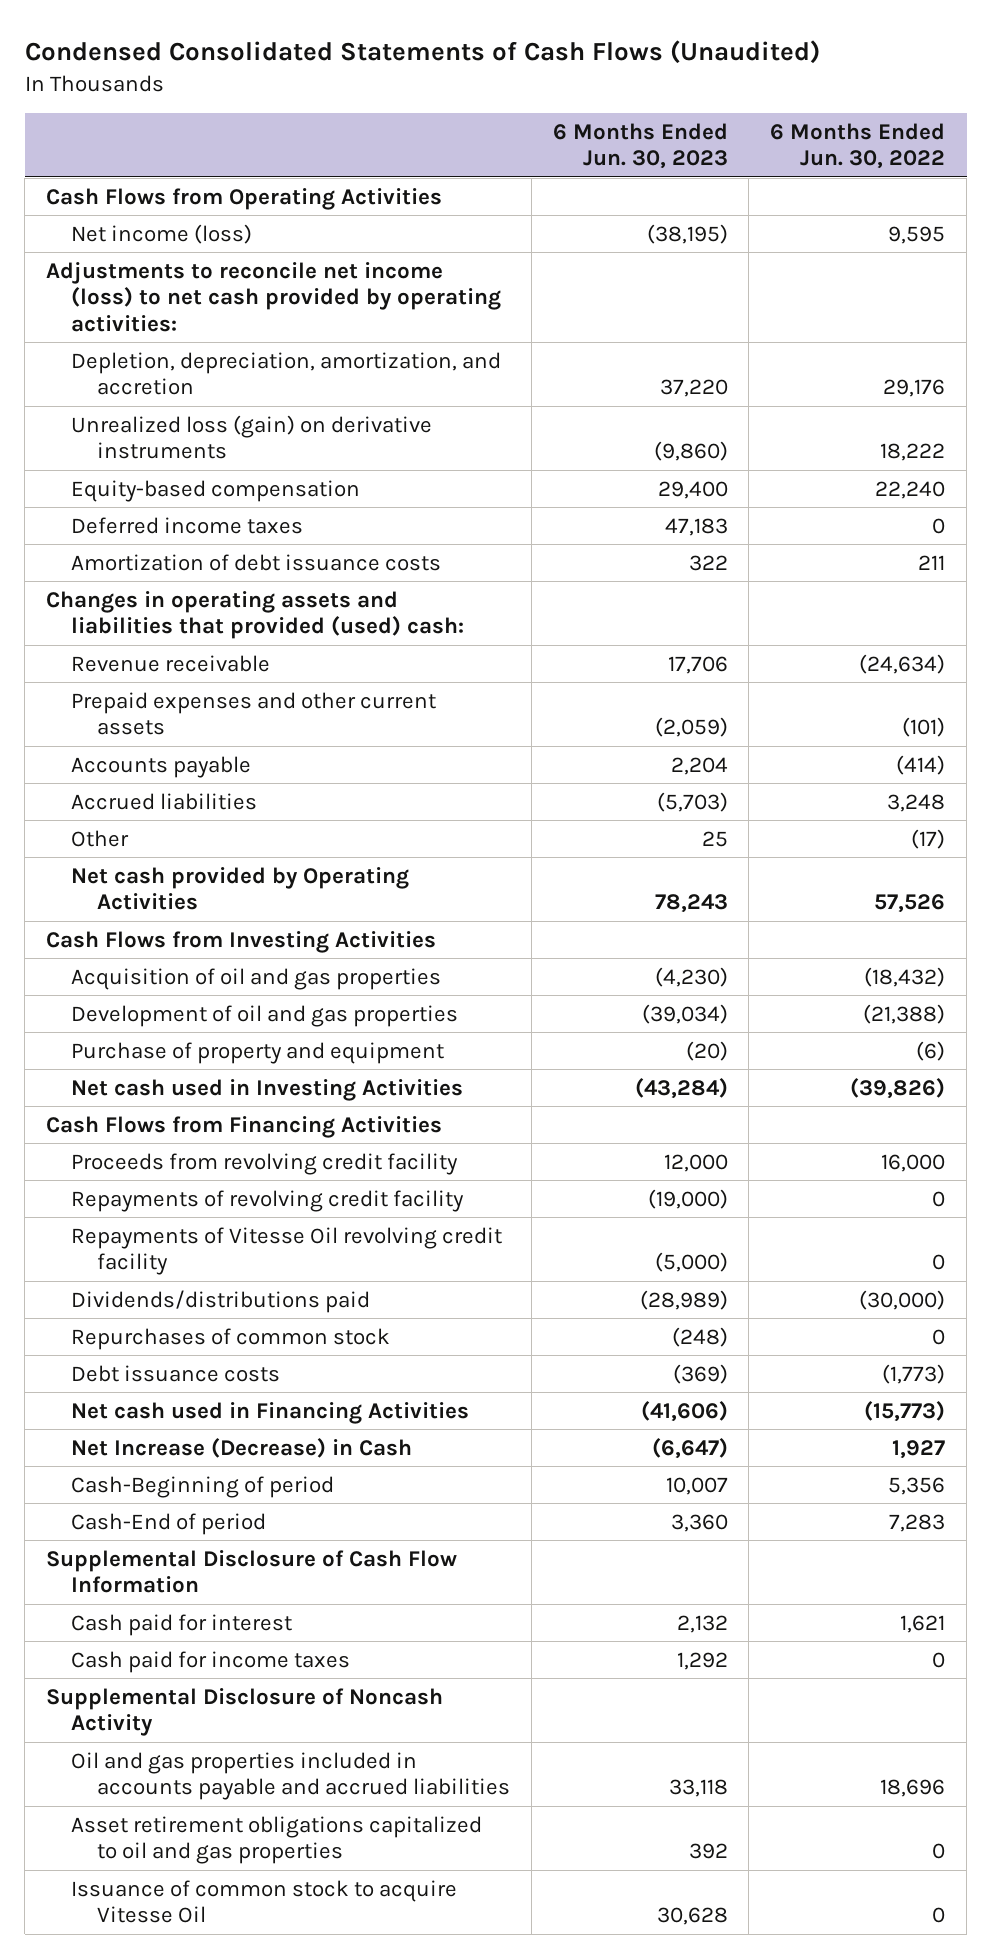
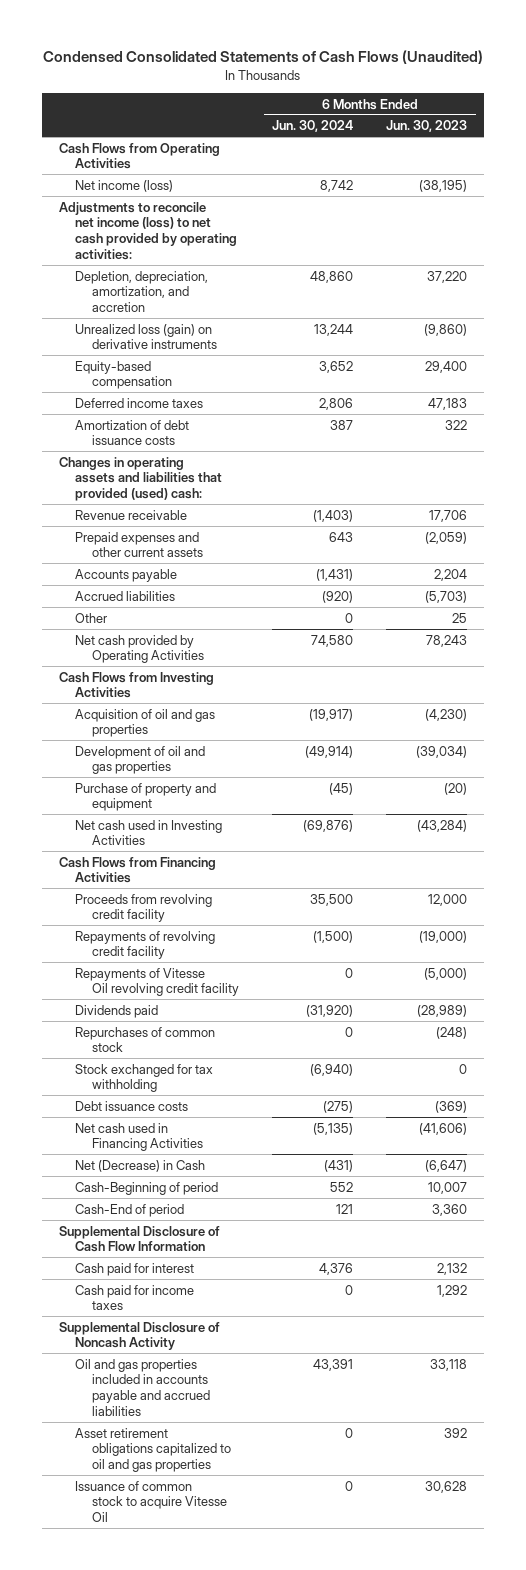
[770,123,946,170] 6 Months Ended Jun. 30, 2022 -> none
none -> [272,120,354,133] Jun. 30, 2024
[71,1289,371,1313] Dividends/distributions paid -> [75,1004,159,1018] Dividends paid
none -> [75,1063,214,1093] Stock exchanged for tax withholding
[71,1437,413,1458] Net Increase (Decrease) in Cash -> [75,1159,206,1172] Net (Decrease) in Cash

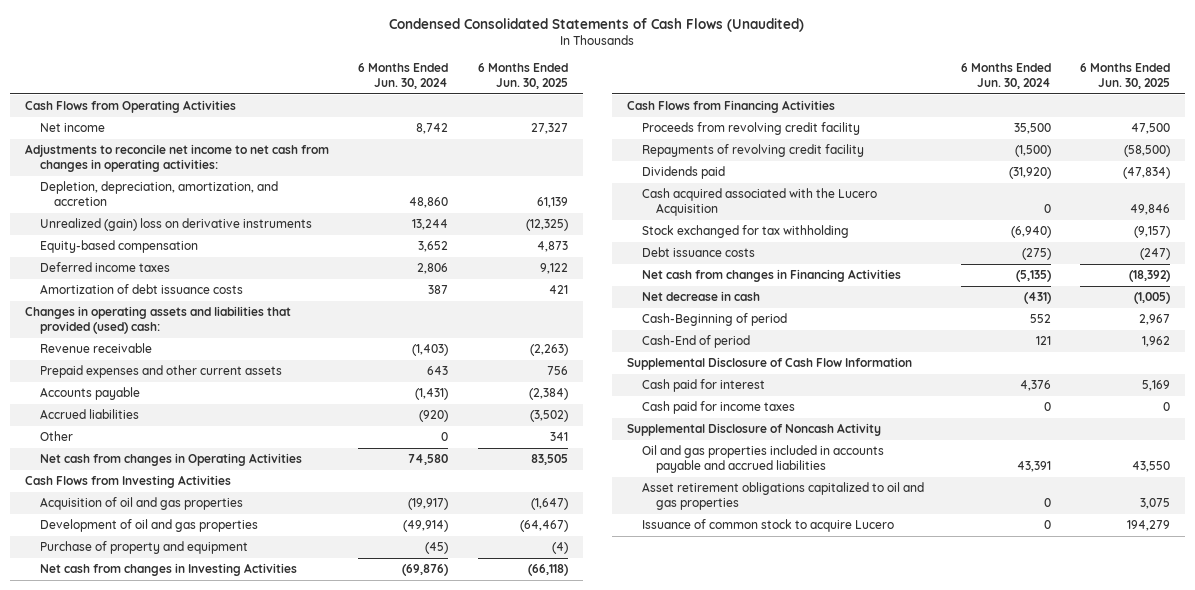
[386,120,468,133] Jun. 30, 2023 -> none
none -> [477,62,568,89] 6 Months Ended Jun. 30, 2025
[75,179,174,192] Net income (loss) -> [39,123,105,133] Net income
[58,201,238,260] Adjustments to reconcile net income (loss) to net cash provided by operating activities: -> [25,144,330,173] Adjustments to reconcile net income to net cash from changes in operating activities:
[75,323,217,350] Unrealized loss (gain) on derivative instruments -> [39,218,312,232] Unrealized (gain) loss on derivative instruments
[75,634,204,664] Net cash provided by Operating Activities -> [39,453,302,467] Net cash from changes in Operating Activities
[75,819,223,846] Net cash used in Investing Activities -> [39,563,297,577] Net cash from changes in Investing Activities
[75,967,239,997] Repayments of Vitesse Oil revolving credit facility -> none
[75,1026,216,1053] Repurchases of common stock -> none
none -> [641,188,877,217] Cash acquired associated with the Lucero Acquisition
[75,1122,203,1152] Net cash used in Financing Activities -> [641,269,901,283] Net cash from changes in Financing Activities
[75,1159,206,1172] Net (Decrease) in Cash -> [641,291,760,302] Net decrease in cash
[75,1480,227,1523] Issuance of common stock to acquire Vitesse Oil -> [641,519,894,533] Issuance of common stock to acquire Lucero

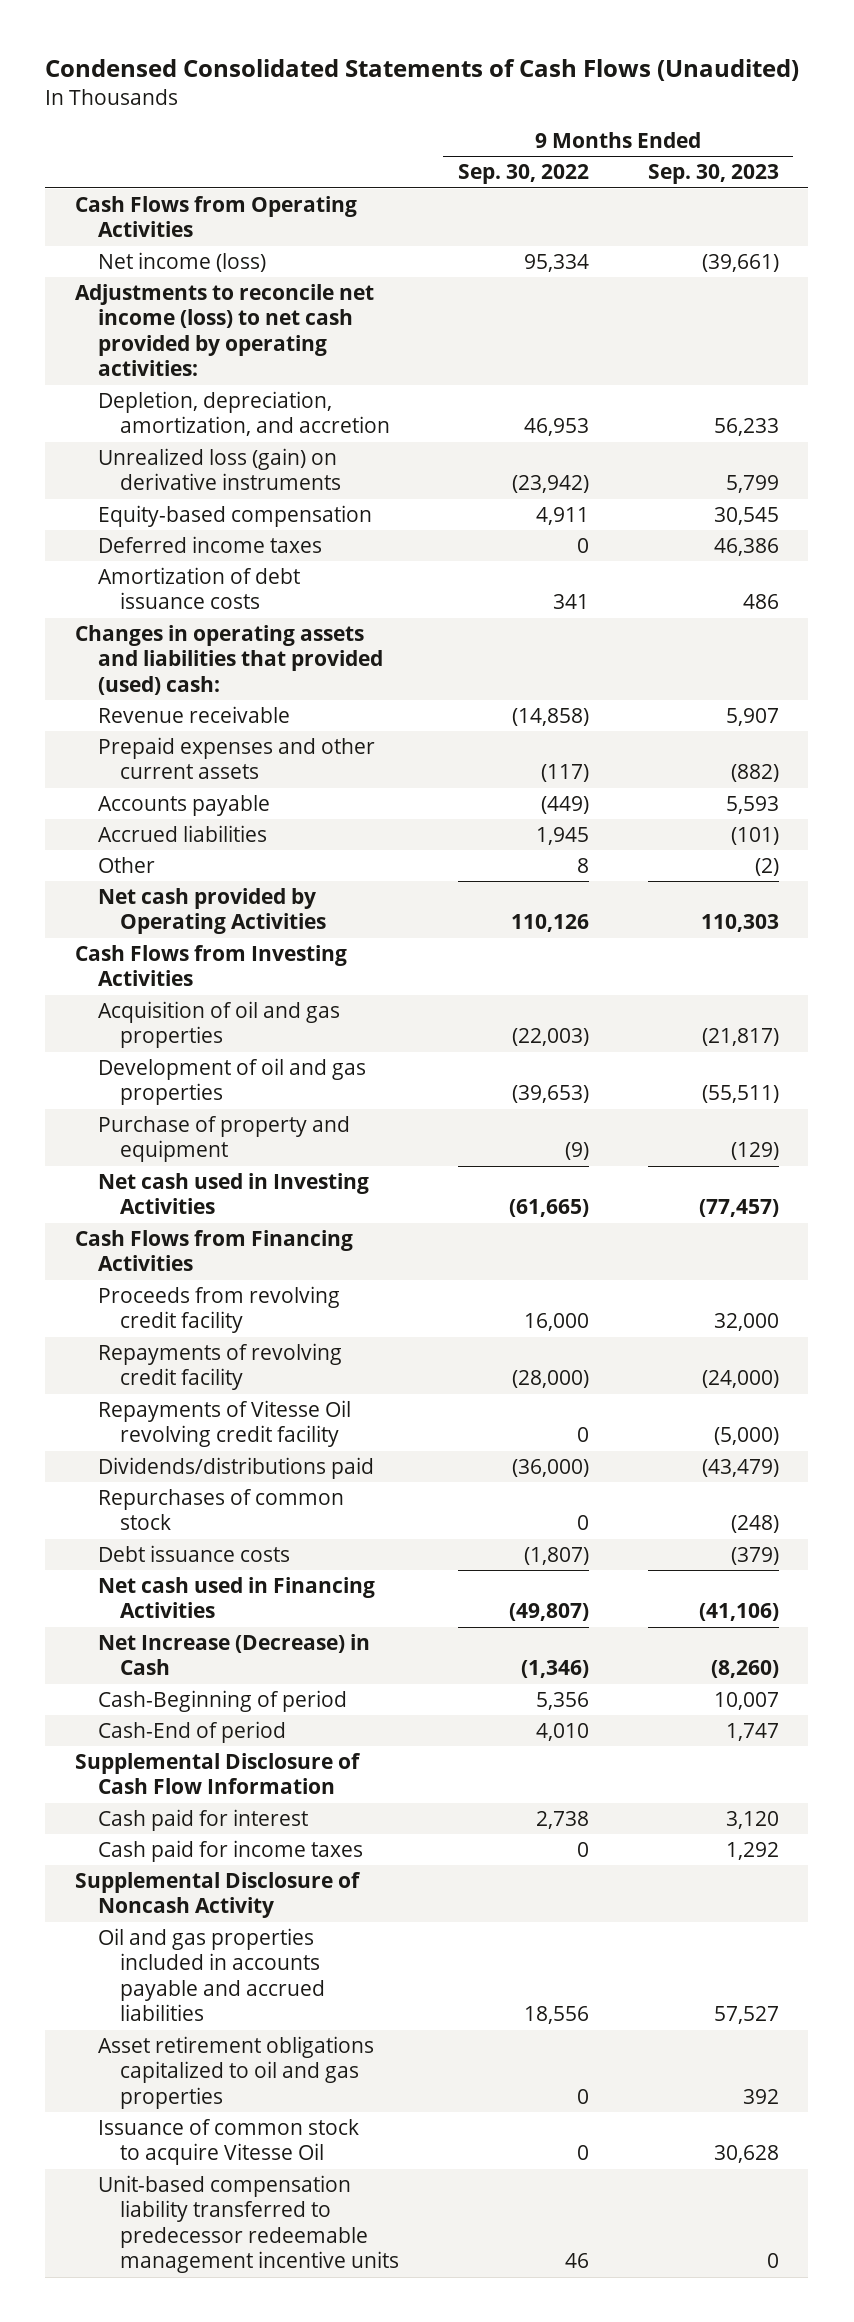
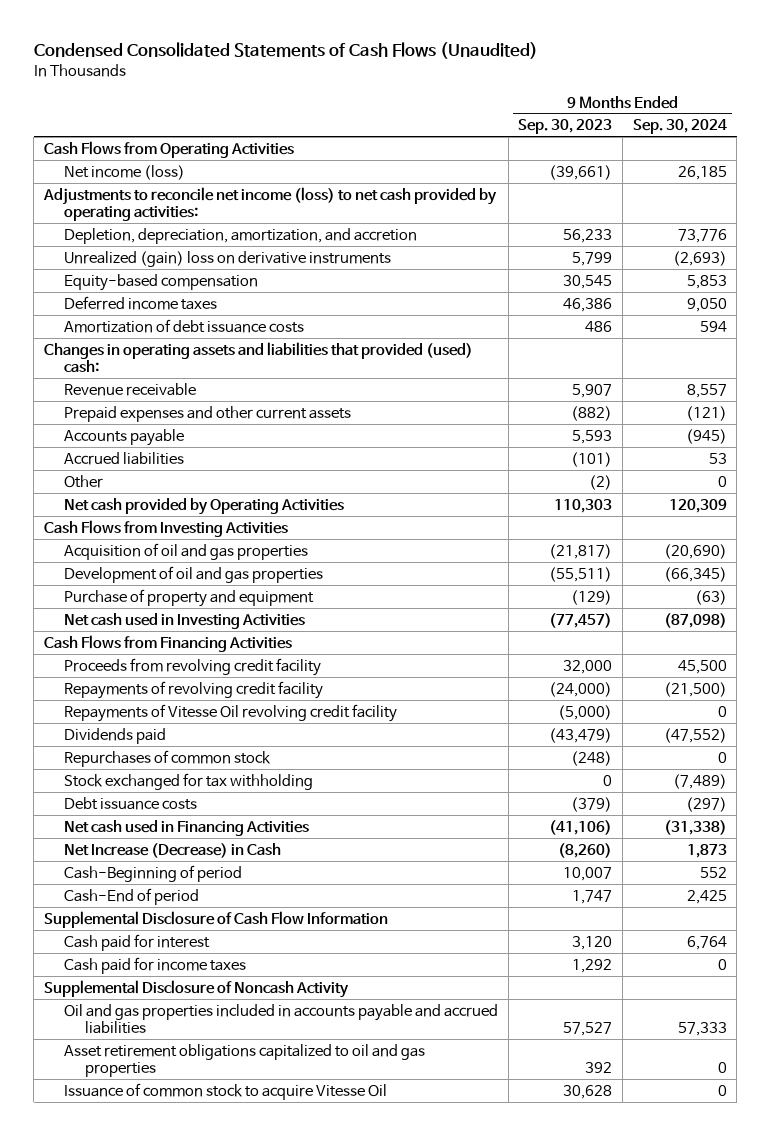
[458,164,590,185] Sep. 30, 2022 -> none
none -> [632,119,727,135] Sep. 30, 2024
[97,447,342,491] Unrealized loss (gain) on derivative instruments -> [64,250,392,267] Unrealized (gain) loss on derivative instruments
[97,1456,374,1479] Dividends/distributions paid -> [64,727,167,744] Dividends paid
none -> [64,772,314,790] Stock exchanged for tax withholding
[97,2174,400,2274] Unit-based compensation liability transferred to predecessor redeemable management incentive units -> none

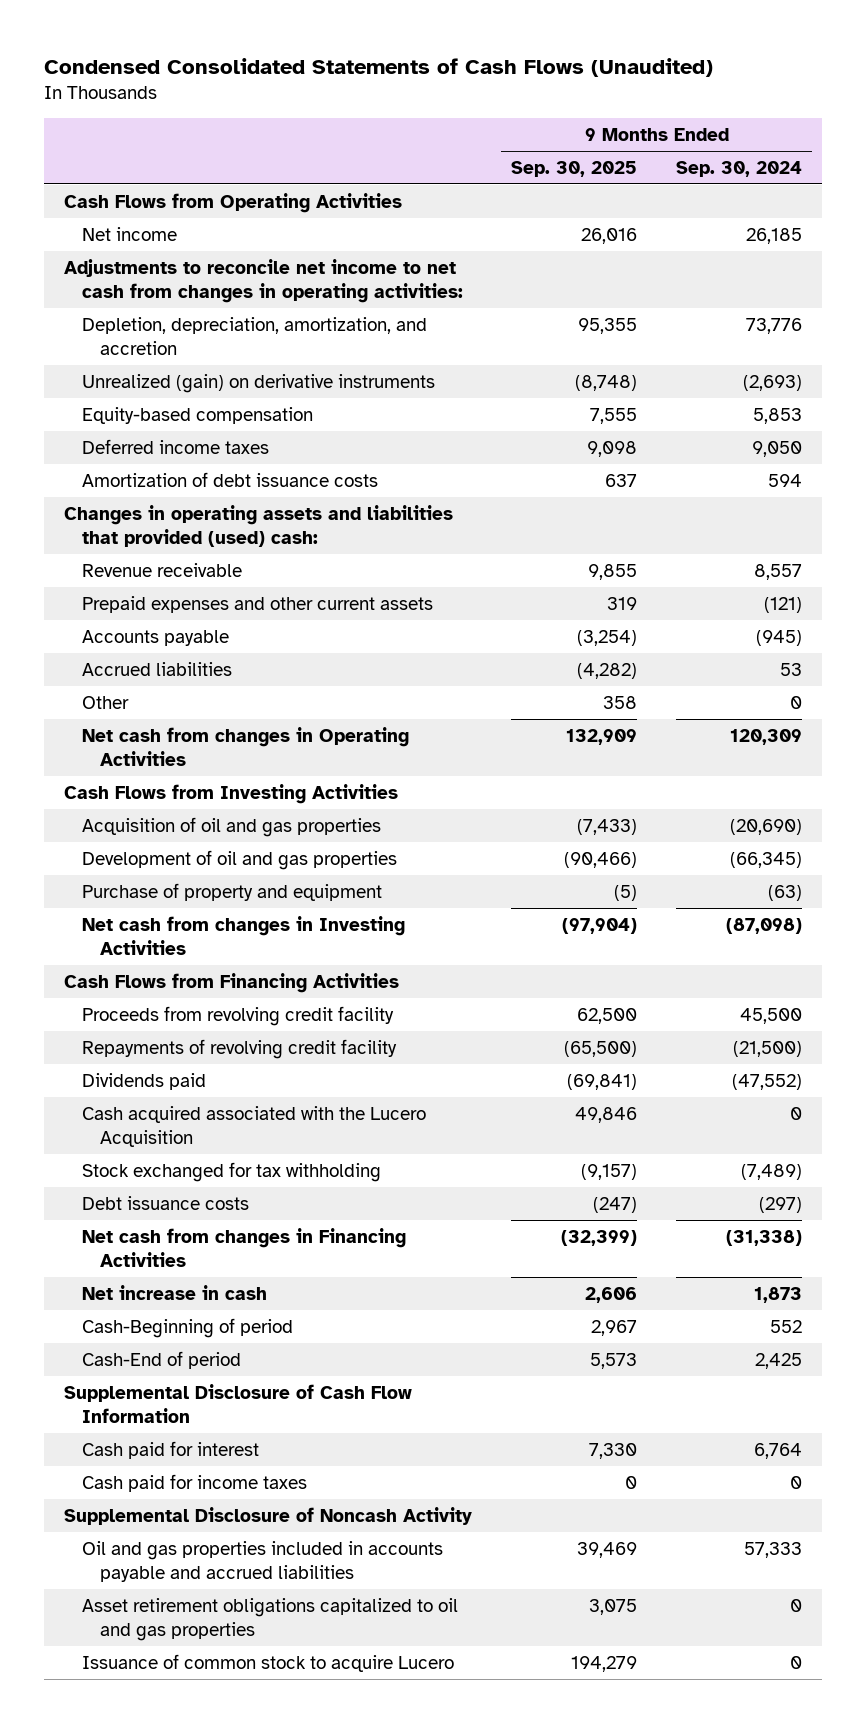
[518,119,613,135] Sep. 30, 2023 -> none
none -> [511,160,638,177] Sep. 30, 2025
[64,164,186,180] Net income (loss) -> [81,226,177,241] Net income
[42,186,497,222] Adjustments to reconcile net income (loss) to net cash provided by operating activities: -> [63,258,463,304] Adjustments to reconcile net income to net cash from changes in operating activities:
[64,250,392,267] Unrealized (gain) loss on derivative instruments -> [81,373,435,393] Unrealized (gain) on derivative instruments
[64,497,345,515] Net cash provided by Operating Activities -> [81,726,409,767] Net cash from changes in Operating Activities
[64,612,306,629] Net cash used in Investing Activities -> [81,915,405,956] Net cash from changes in Investing Activities
[64,703,398,722] Repayments of Vitesse Oil revolving credit facility -> none
[64,749,272,767] Repurchases of common stock -> none
none -> [81,1105,426,1148] Cash acquired associated with the Lucero Acquisition
[64,819,310,836] Net cash used in Financing Activities -> [81,1227,406,1268] Net cash from changes in Financing Activities
[64,842,282,858] Net Increase (Decrease) in Cash -> [81,1284,267,1300] Net increase in cash
[64,1082,388,1100] Issuance of common stock to acquire Vitesse Oil -> [81,1653,454,1672] Issuance of common stock to acquire Lucero

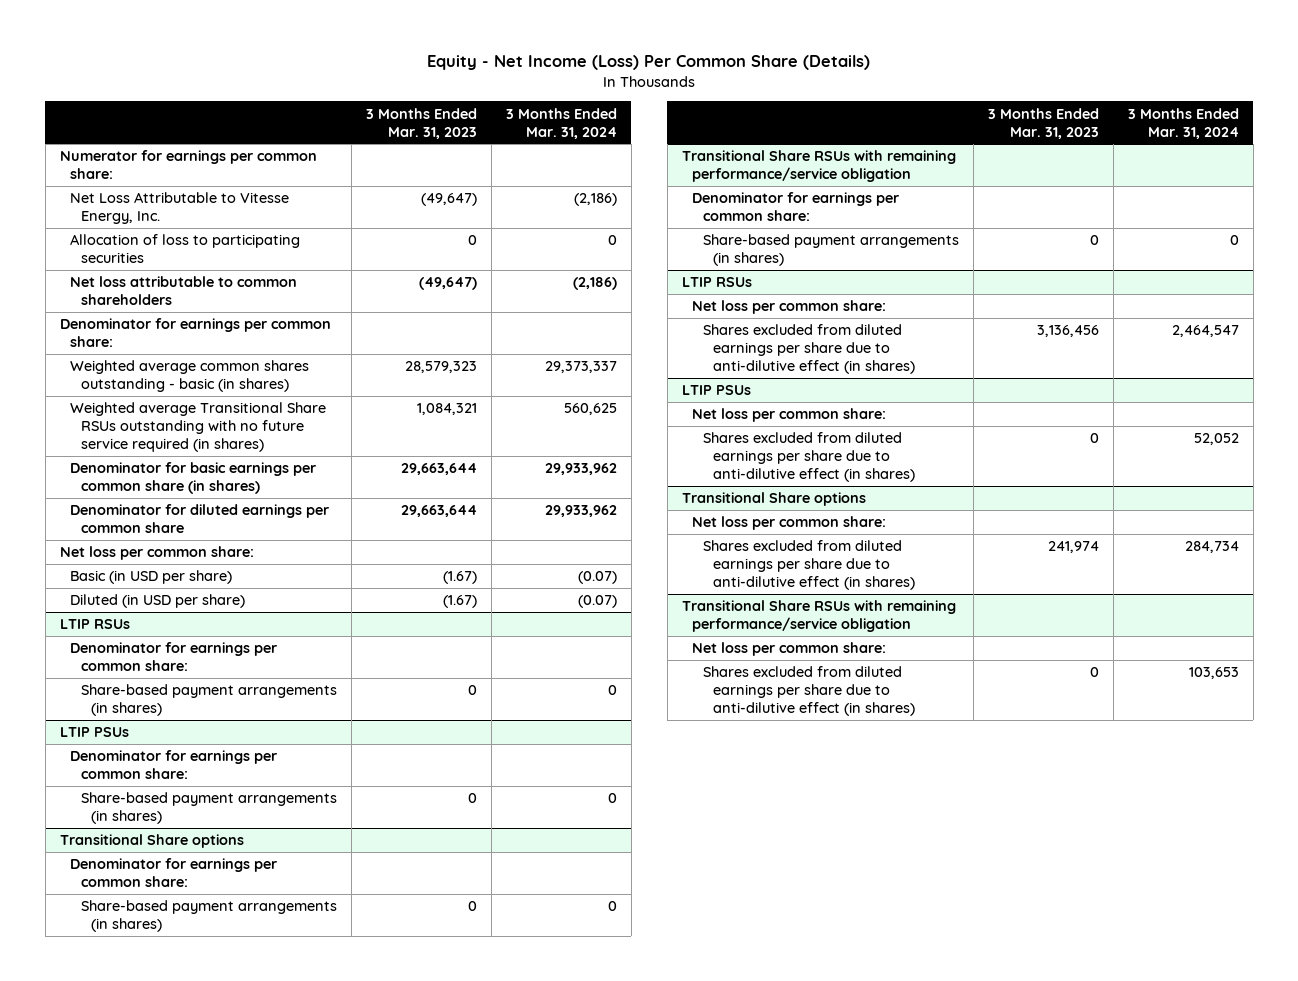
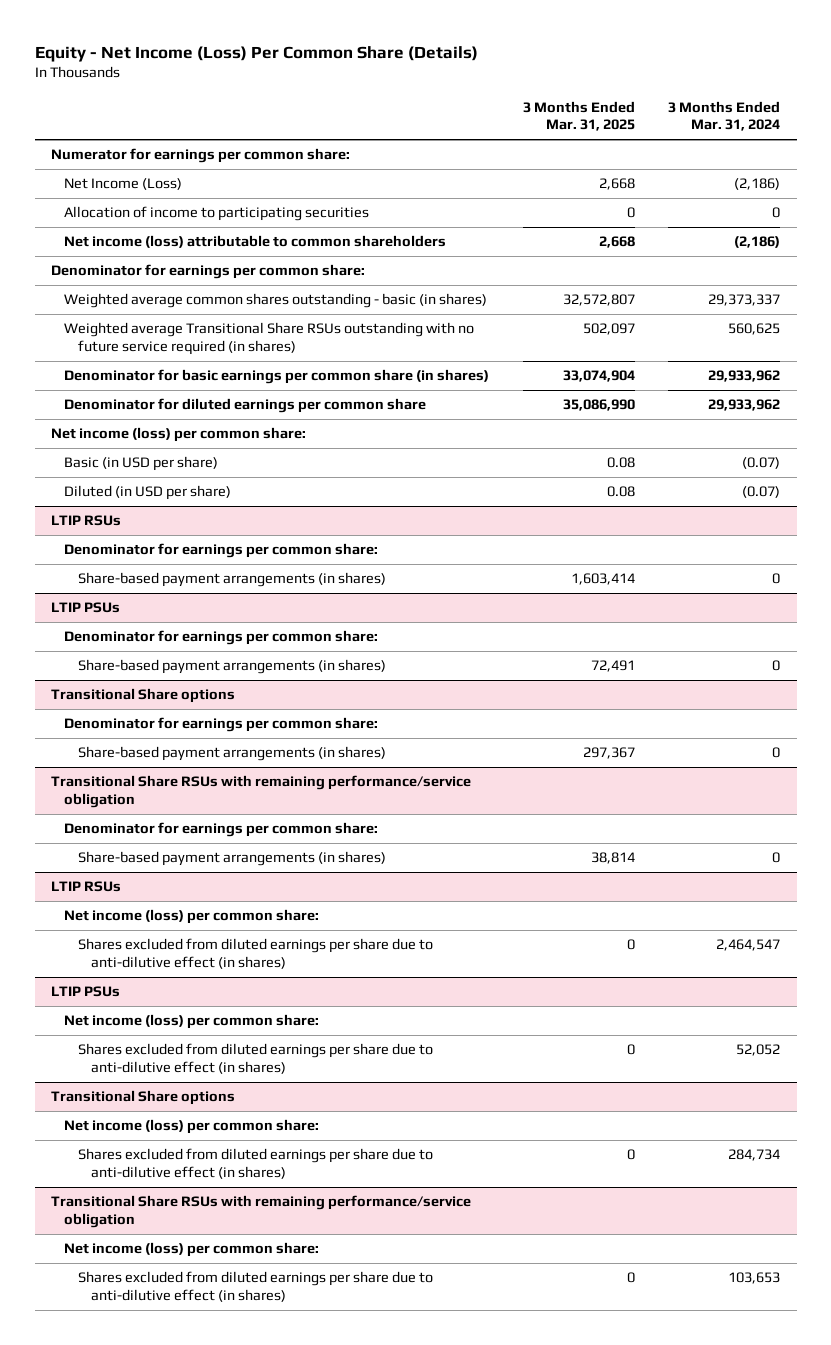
[365,107,477,139] 3 Months Ended Mar. 31, 2023 -> none
none -> [522,100,635,132] 3 Months Ended Mar. 31, 2025
[70,192,290,225] Net Loss Attributable to Vitesse Energy, Inc. -> [64,178,183,191] Net Income (Loss)
[70,234,301,264] Allocation of loss to participating securities -> [64,206,370,222] Allocation of income to participating securities
[70,276,298,306] Net loss attributable to common shareholders -> [64,235,447,249] Net income (loss) attributable to common shareholders
[59,546,254,561] Net loss per common share: -> [51,427,307,443] Net income (loss) per common share:
[692,300,887,315] Net loss per common share: -> [64,909,320,925] Net income (loss) per common share:
[692,408,887,423] Net loss per common share: -> [64,1014,320,1030] Net income (loss) per common share:
[692,516,887,531] Net loss per common share: -> [64,1119,320,1135] Net income (loss) per common share:
[692,642,887,657] Net loss per common share: -> [64,1242,320,1258] Net income (loss) per common share:

